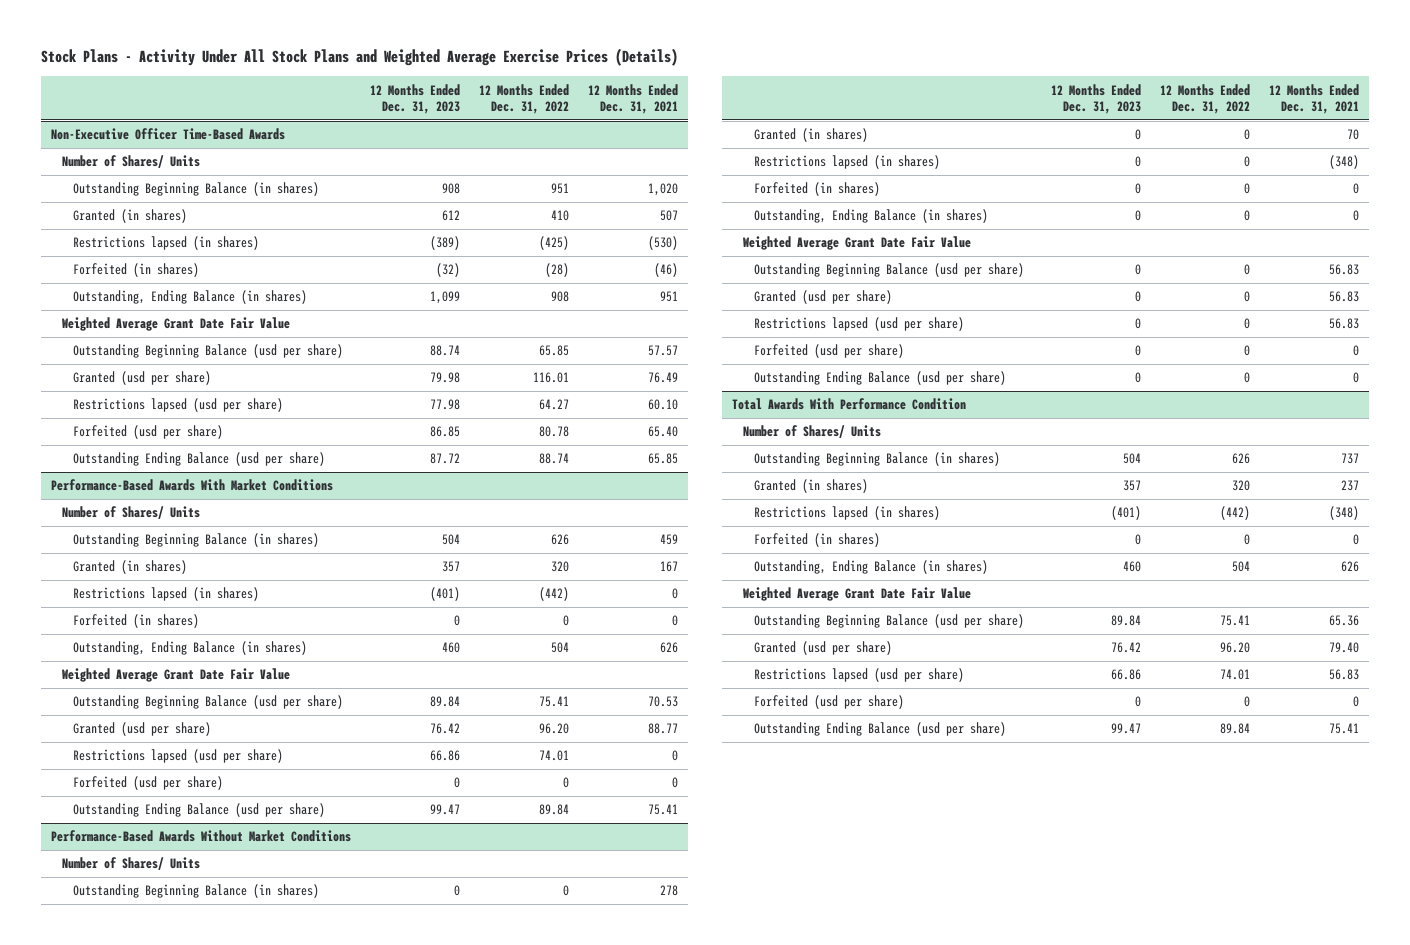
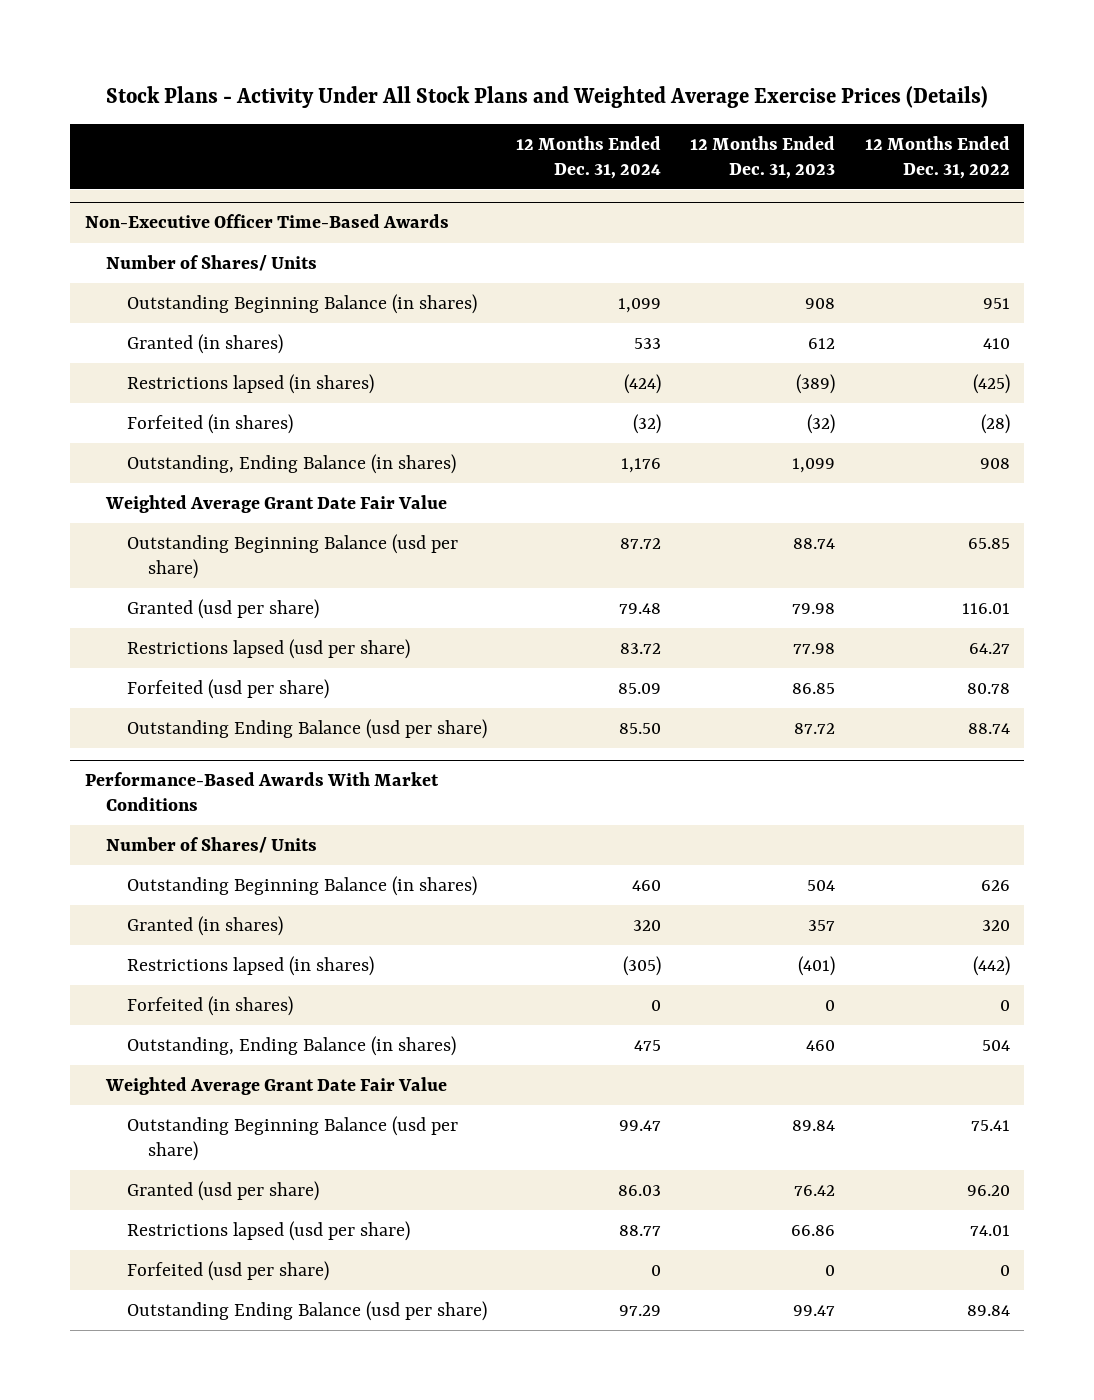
[588,83,679,115] 12 Months Ended Dec. 31, 2021 -> none
none -> [516,135,662,179] 12 Months Ended Dec. 31, 2024
[50,830,351,843] Performance-Based Awards Without Market Conditions -> none
[61,857,200,871] Number of Shares/ Units -> none
[72,884,319,899] Outstanding Beginning Balance (in shares) -> none
[753,128,868,143] Granted (in shares) -> none
[753,155,940,170] Restrictions lapsed (in shares) -> none
[753,182,880,197] Forfeited (in shares) -> none
[753,209,988,224] Outstanding, Ending Balance (in shares) -> none
[742,236,971,251] Weighted Average Grant Date Fair Value -> none
[753,263,1024,278] Outstanding Beginning Balance (usd per share) -> none
[753,290,892,305] Granted (usd per share) -> none
[753,317,964,332] Restrictions lapsed (usd per share) -> none
[753,344,904,359] Forfeited (usd per share) -> none
[753,371,1006,386] Outstanding Ending Balance (usd per share) -> none
[731,398,966,411] Total Awards With Performance Condition -> none
[742,425,881,439] Number of Shares/ Units -> none
[753,452,1000,467] Outstanding Beginning Balance (in shares) -> none
[753,479,868,494] Granted (in shares) -> none
[753,506,940,521] Restrictions lapsed (in shares) -> none
[753,533,880,548] Forfeited (in shares) -> none
[753,560,988,575] Outstanding, Ending Balance (in shares) -> none
[742,587,971,602] Weighted Average Grant Date Fair Value -> none
[753,614,1024,629] Outstanding Beginning Balance (usd per share) -> none
[753,641,892,656] Granted (usd per share) -> none
[753,668,964,683] Restrictions lapsed (usd per share) -> none
[753,695,904,710] Forfeited (usd per share) -> none
[753,722,1006,737] Outstanding Ending Balance (usd per share) -> none

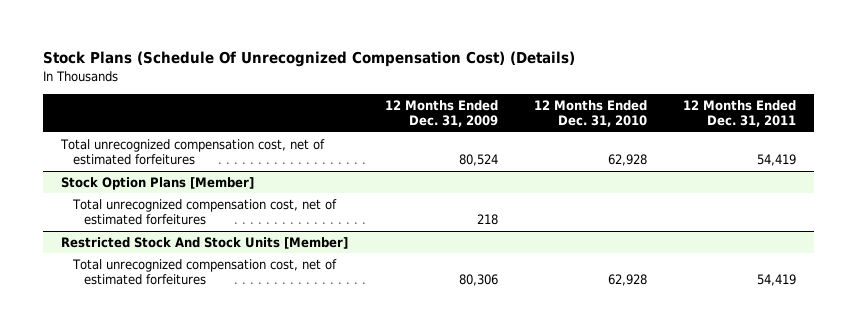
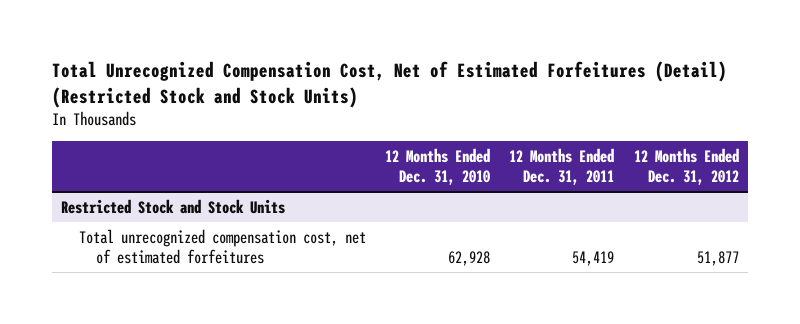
[43,51,576,68] Stock Plans (Schedule Of Unrecognized Compensation Cost) (Details) -> [51,61,727,108] Total Unrecognized Compensation Cost, Net of Estimated Forfeitures (Detail) (Restricted Stock and Stock Units)
[384,99,498,128] 12 Months Ended Dec. 31, 2009 -> none
none -> [633,148,739,185] 12 Months Ended Dec. 31, 2012
[60,138,326,166] Total unrecognized compensation cost, net of estimated forfeitures -> none
[61,176,255,190] Stock Option Plans [Member] -> none
[71,198,337,226] Total unrecognized compensation cost, net of estimated forfeitures -> none
[61,236,349,249] Restricted Stock And Stock Units [Member] -> [61,198,286,214] Restricted Stock and Stock Units

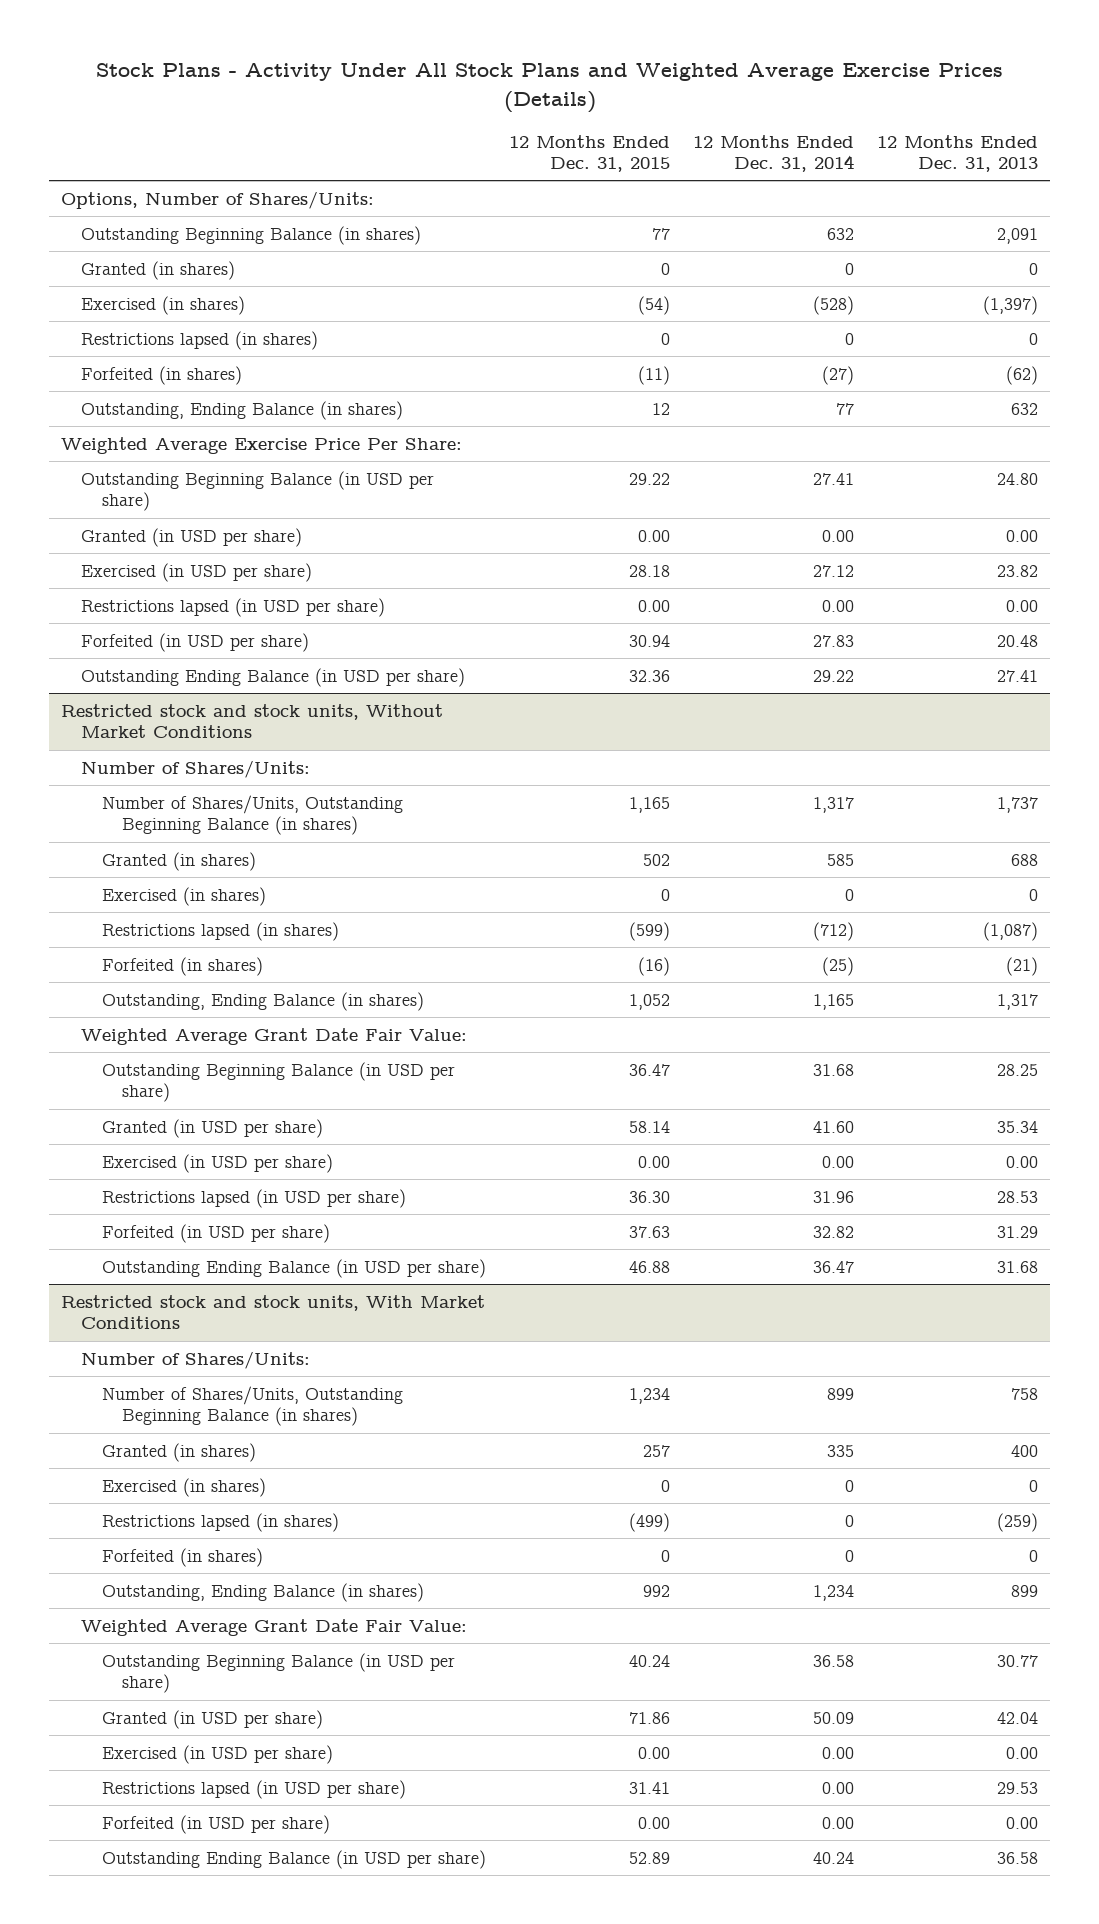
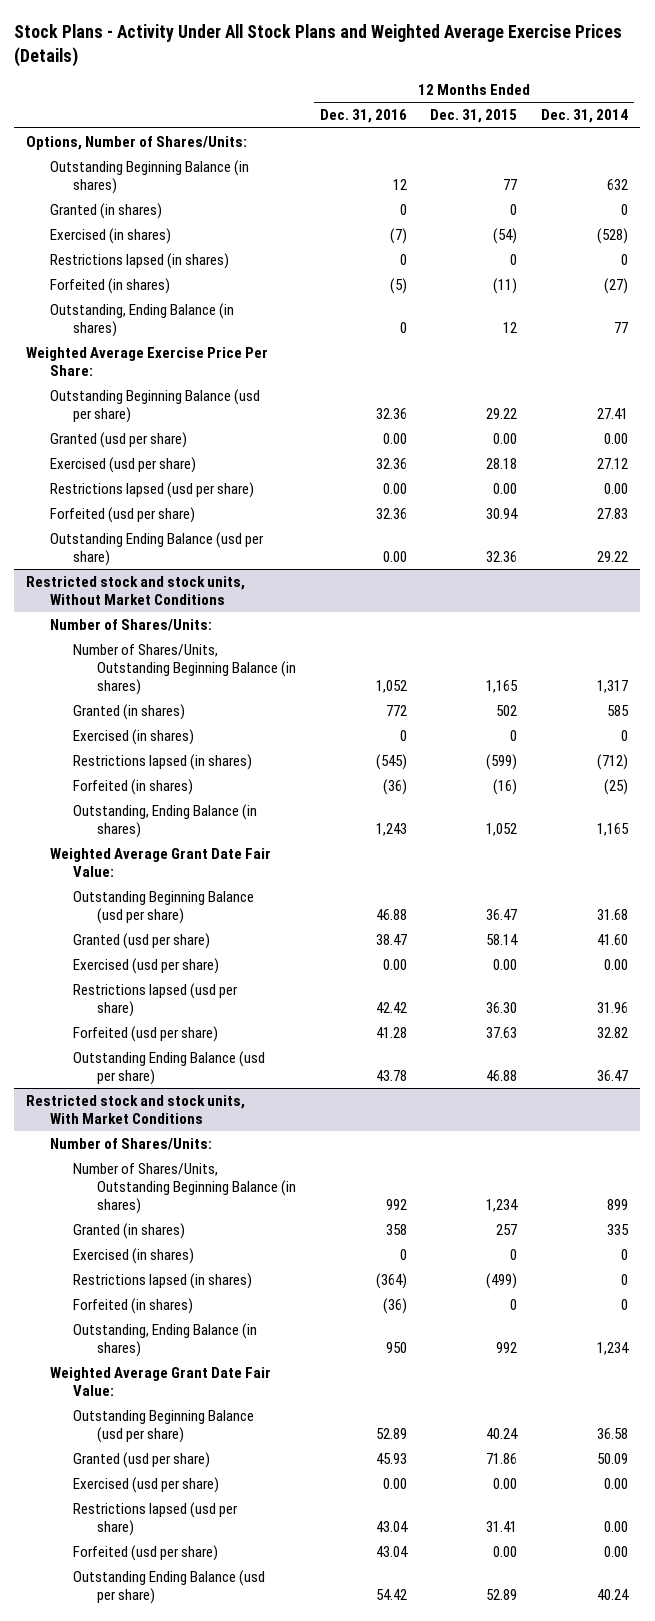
[877,134,1039,172] 12 Months Ended Dec. 31, 2013 -> none
none -> [319,109,407,124] Dec. 31, 2016
[81,470,435,512] Outstanding Beginning Balance (in USD per share) -> [49,389,260,423] Outstanding Beginning Balance (usd per share)
[81,527,303,547] Granted (in USD per share) -> [49,432,187,449] Granted (usd per share)
[81,562,313,582] Exercised (in USD per share) -> [49,457,196,474] Exercised (usd per share)
[81,597,386,617] Restrictions lapsed (in USD per share) -> [49,482,254,499] Restrictions lapsed (usd per share)
[81,632,310,652] Forfeited (in USD per share) -> [49,507,195,524] Forfeited (usd per share)
[81,667,466,687] Outstanding Ending Balance (in USD per share) -> [49,532,264,566] Outstanding Ending Balance (usd per share)
[101,1061,455,1103] Outstanding Beginning Balance (in USD per share) -> [73,891,255,924] Outstanding Beginning Balance (usd per share)
[101,1118,323,1138] Granted (in USD per share) -> [73,933,211,950] Granted (usd per share)
[101,1153,333,1173] Exercised (in USD per share) -> [73,958,220,975] Exercised (usd per share)
[101,1188,406,1208] Restrictions lapsed (in USD per share) -> [73,983,239,1017] Restrictions lapsed (usd per share)
[101,1223,330,1243] Forfeited (in USD per share) -> [73,1026,219,1043] Forfeited (usd per share)
[101,1258,486,1278] Outstanding Ending Balance (in USD per share) -> [73,1051,266,1085] Outstanding Ending Balance (usd per share)
[101,1652,455,1694] Outstanding Beginning Balance (in USD per share) -> [73,1410,255,1443] Outstanding Beginning Balance (usd per share)
[101,1709,323,1729] Granted (in USD per share) -> [73,1452,211,1469] Granted (usd per share)
[101,1744,333,1764] Exercised (in USD per share) -> [73,1477,220,1494] Exercised (usd per share)
[101,1779,406,1799] Restrictions lapsed (in USD per share) -> [73,1502,239,1536] Restrictions lapsed (usd per share)
[101,1814,330,1834] Forfeited (in USD per share) -> [73,1545,219,1562] Forfeited (usd per share)
[101,1849,486,1869] Outstanding Ending Balance (in USD per share) -> [73,1570,266,1604] Outstanding Ending Balance (usd per share)

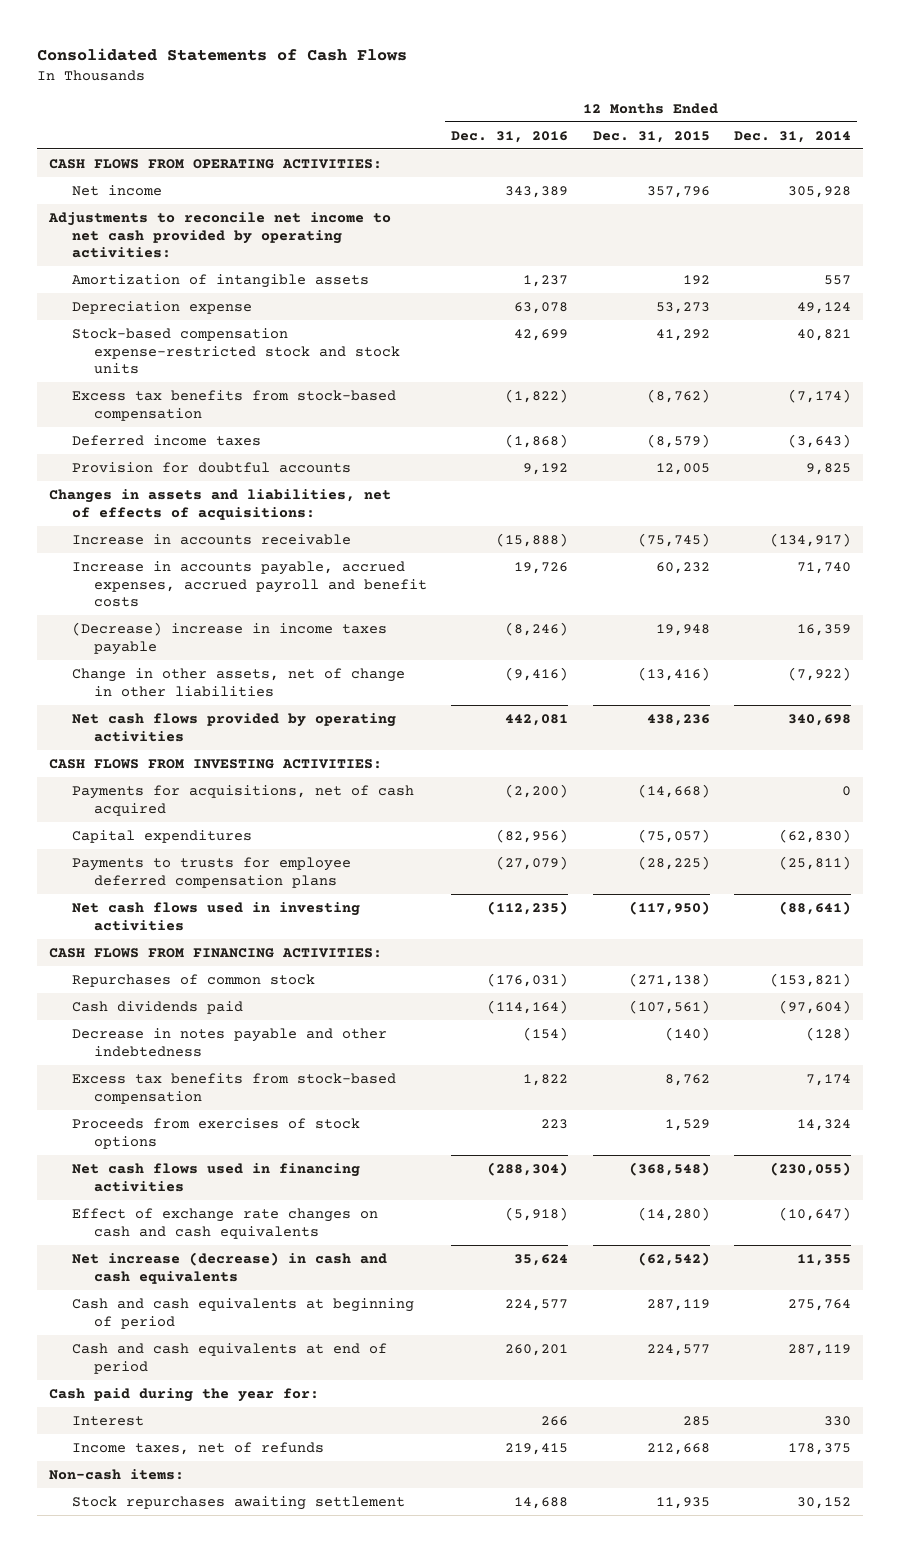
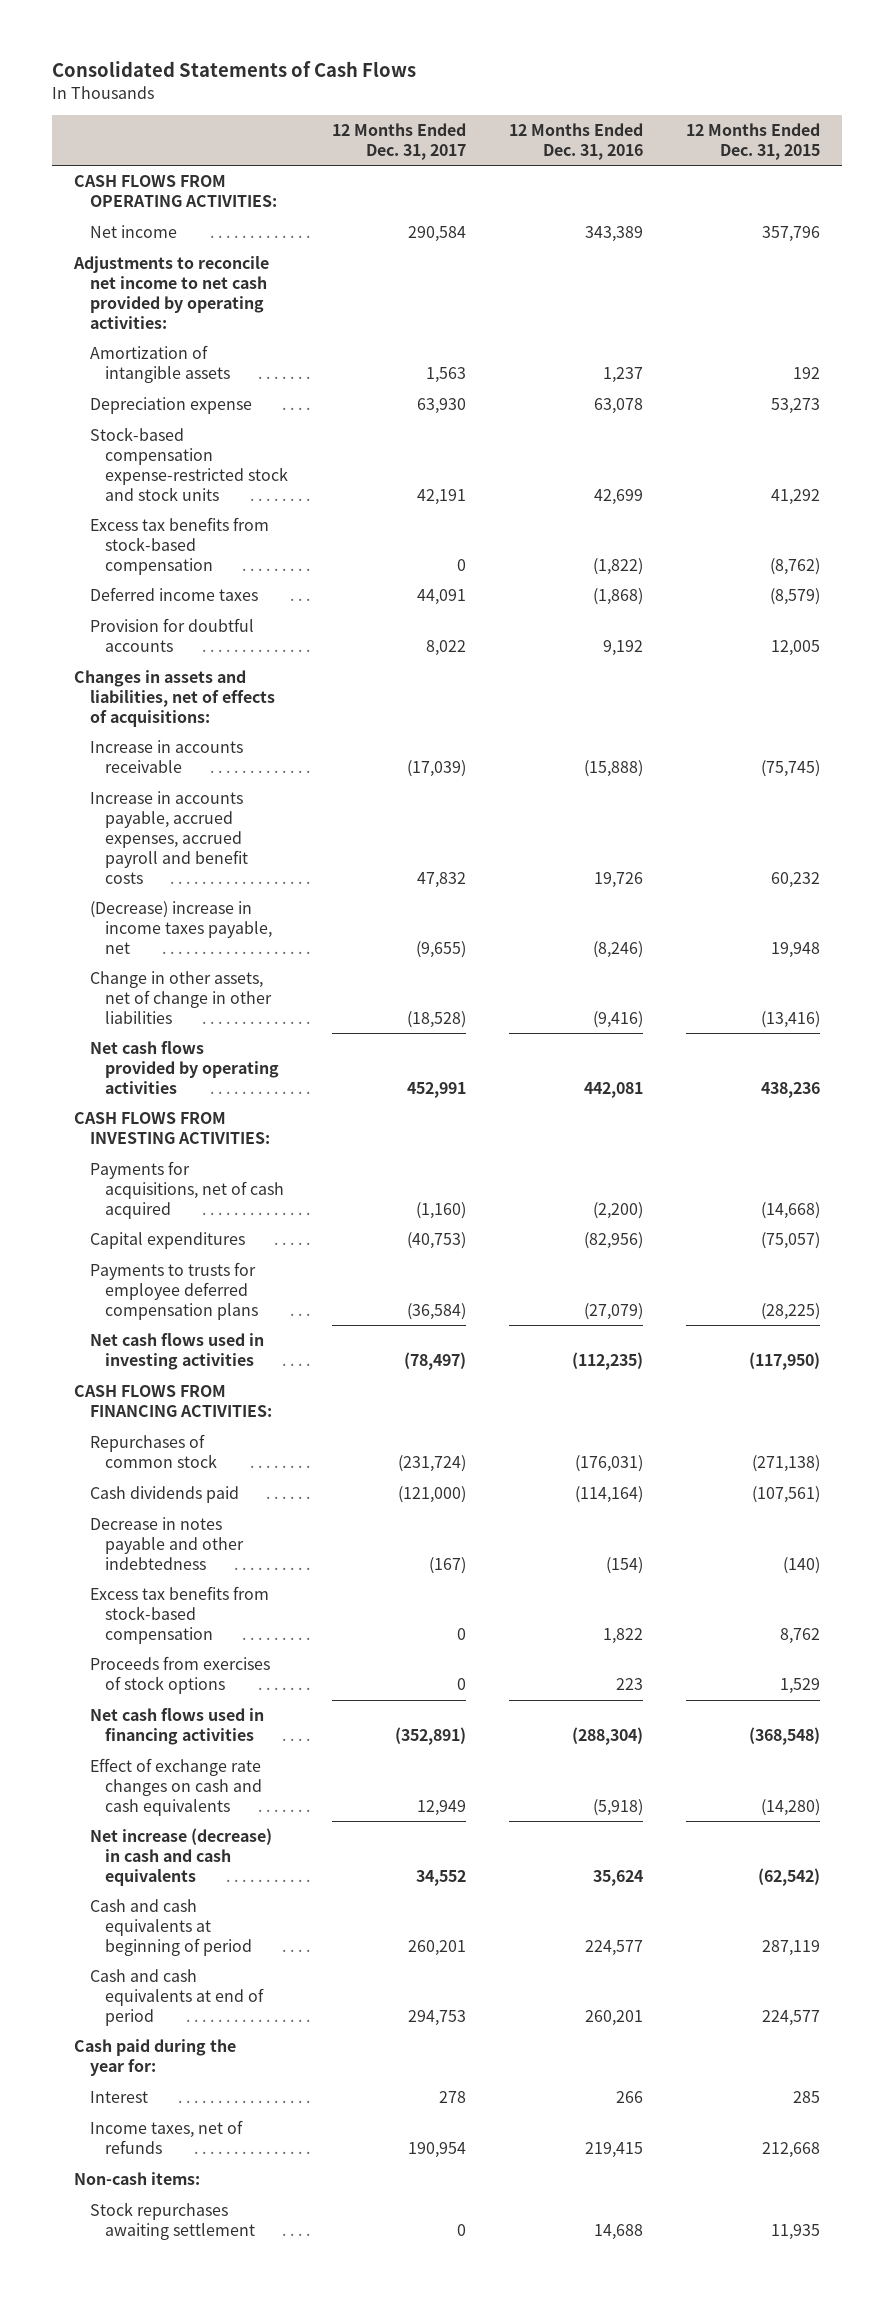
[733,130,851,143] Dec. 31, 2014 -> none
none -> [331,122,466,160] 12 Months Ended Dec. 31, 2017
[71,621,387,655] (Decrease) increase in income taxes payable -> [89,901,273,955] (Decrease) increase in income taxes payable, net

